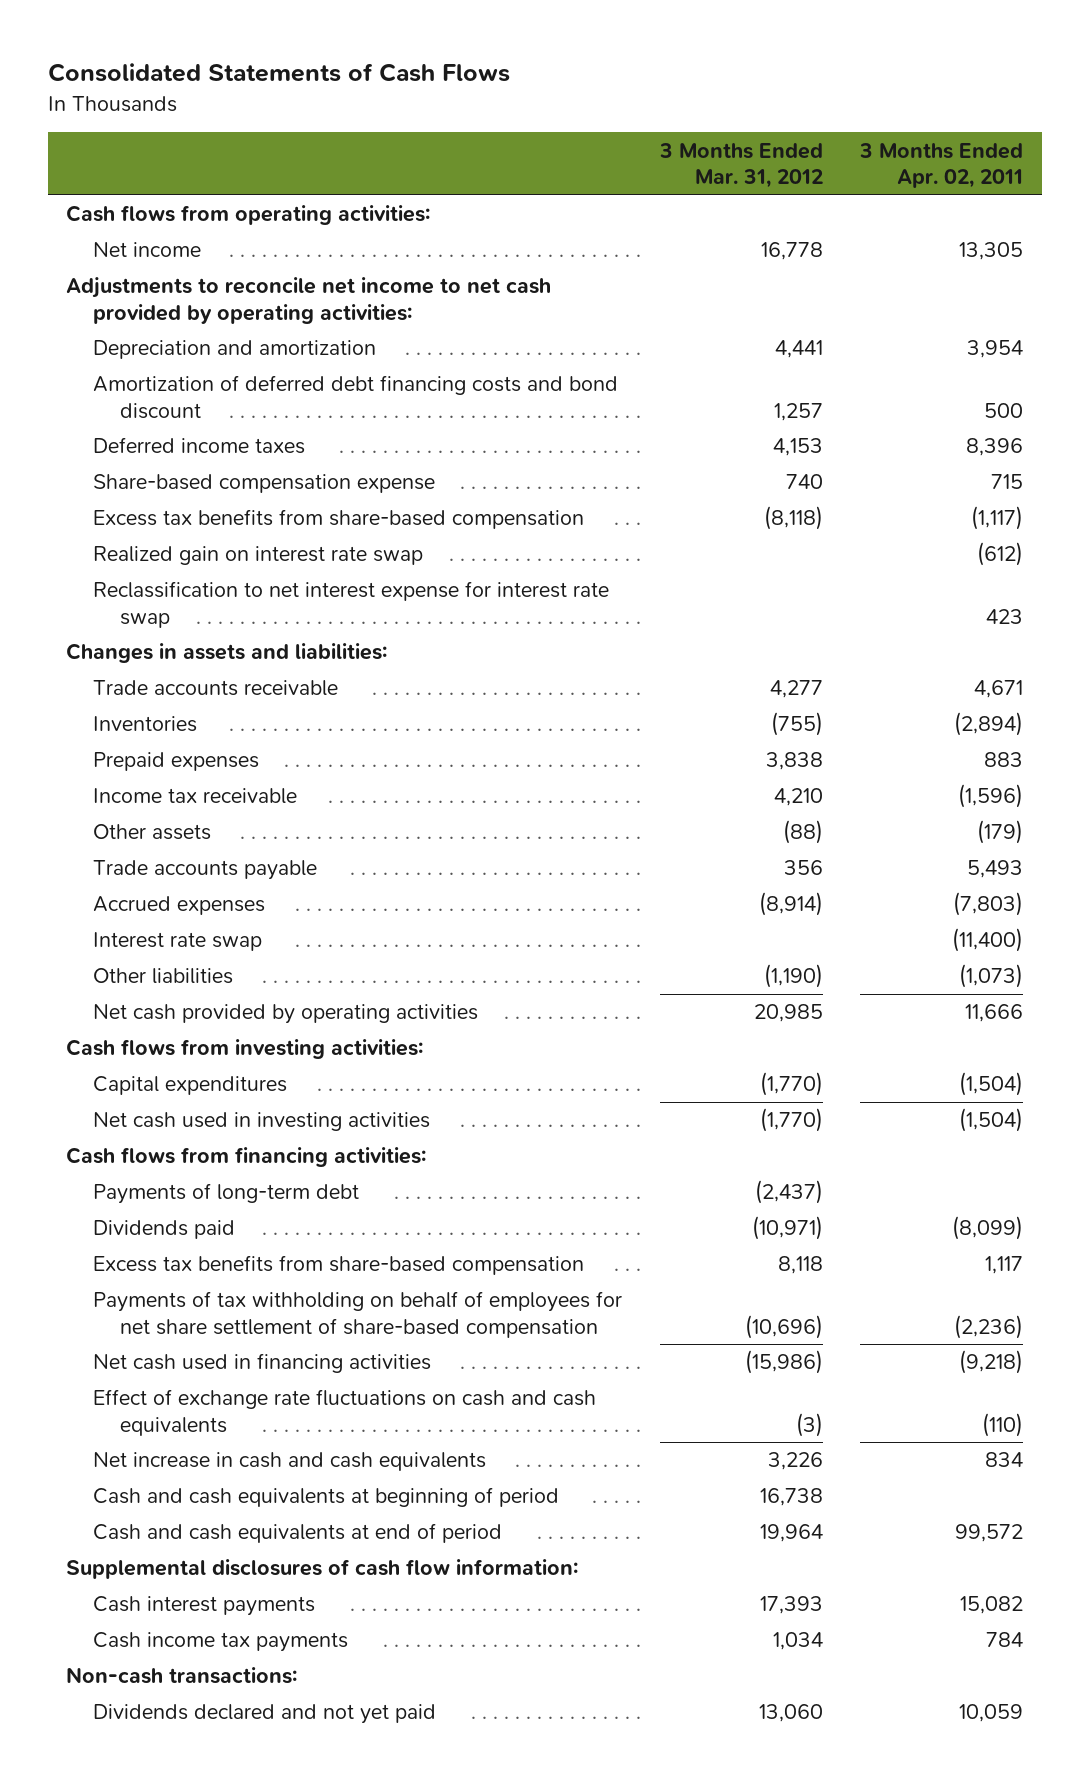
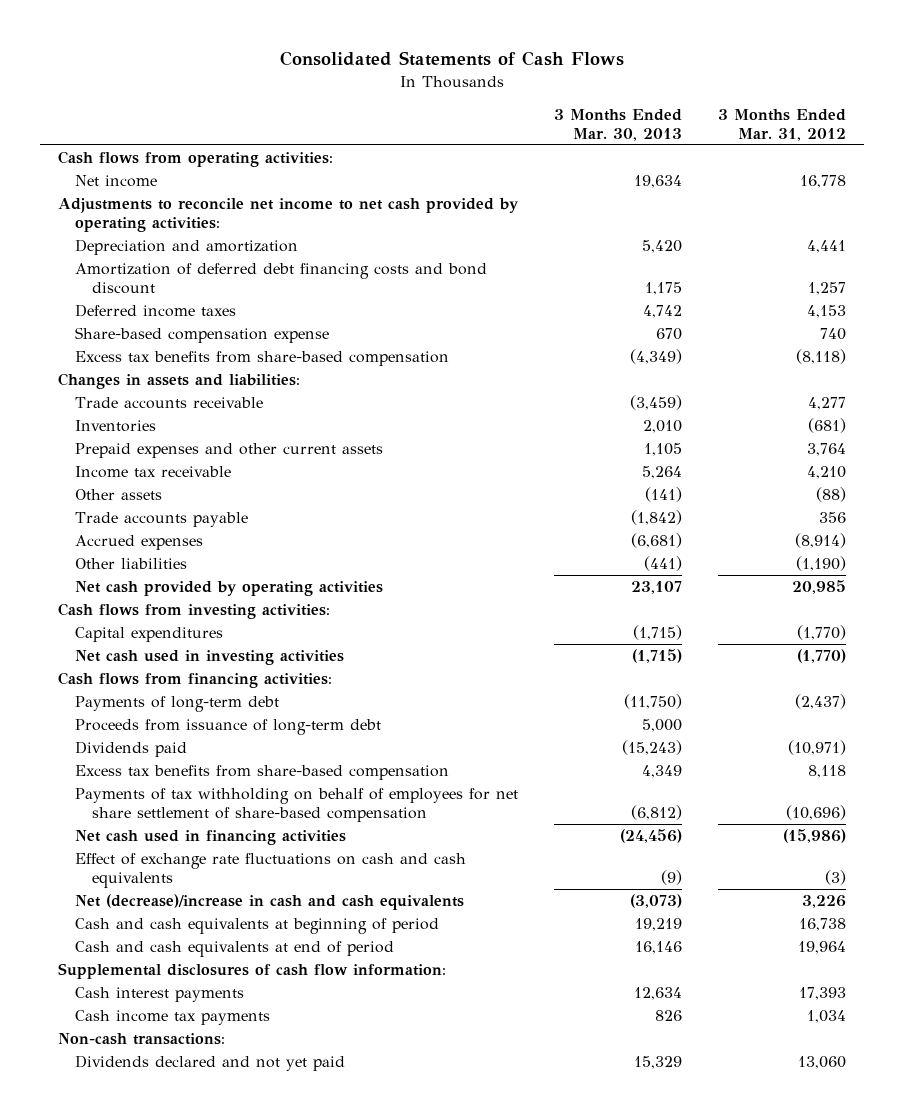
[859,142,1024,189] 3 Months Ended Apr. 02, 2011 -> none
none -> [554,108,683,141] 3 Months Ended Mar. 30, 2013
[93,546,424,566] Realized gain on interest rate swap -> none
[93,581,610,628] Reclassification to net interest expense for interest rate swap -> none
[93,752,260,772] Prepaid expenses -> none
[770,712,823,737] (755) -> [808,418,847,434] (681)
none -> [74,443,383,459] Prepaid expenses and other current assets
[93,932,263,952] Interest rate swap -> none
none -> [74,719,381,736] Proceeds from issuance of long-term debt
[93,1452,487,1472] Net increase in cash and cash equivalents -> [74,894,464,911] Net (decrease)/increase in cash and cash equivalents

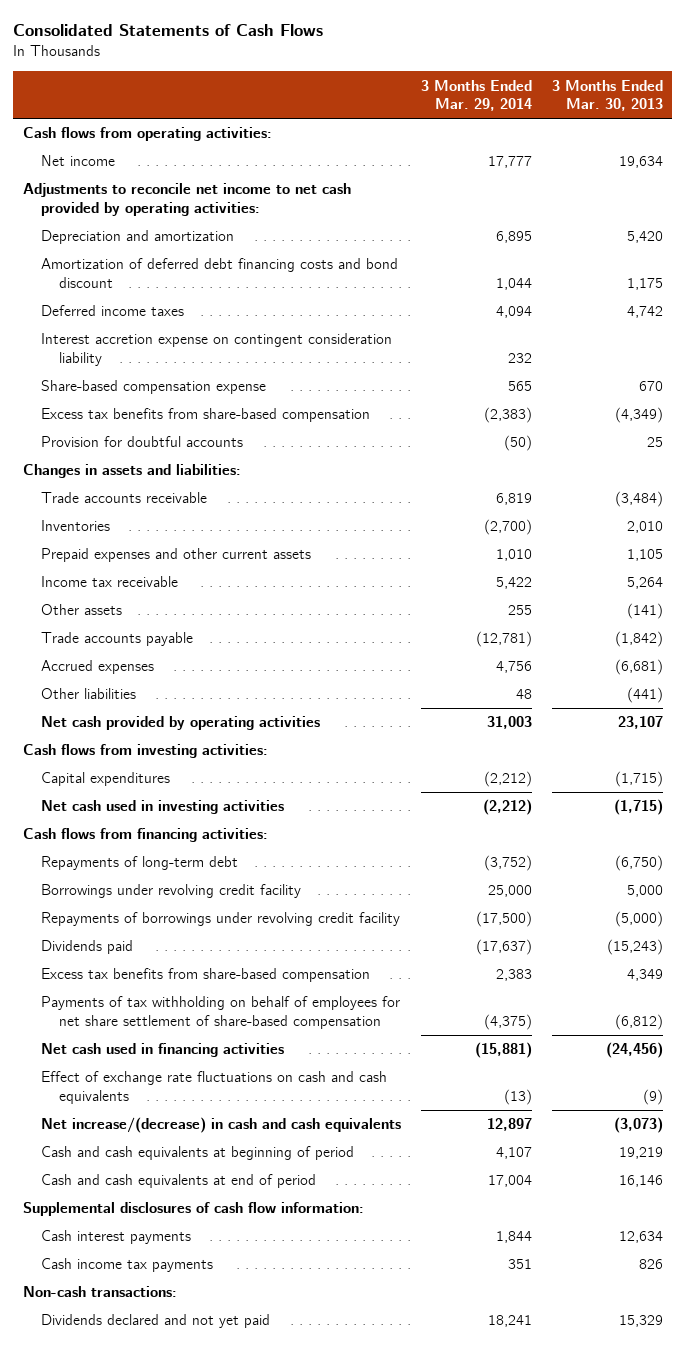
[718,108,847,141] 3 Months Ended Mar. 31, 2012 -> none
none -> [420,79,532,112] 3 Months Ended Mar. 29, 2014
none -> [40,333,392,367] Interest accretion expense on contingent consideration liability
none -> [40,436,243,448] Provision for doubtful accounts
[630,395,683,411] (3,459) -> [614,491,663,508] (3,484)
[74,719,381,736] Proceeds from issuance of long-term debt -> none
[74,696,279,713] Payments of long-term debt -> [40,856,238,871] Repayments of long-term debt
[624,694,683,710] (11,750) -> [614,855,663,872] (6,750)
none -> [40,884,301,899] Borrowings under revolving credit facility
none -> [40,912,400,927] Repayments of borrowings under revolving credit facility
[74,894,464,911] Net (decrease)/increase in cash and cash equivalents -> [40,1117,401,1134] Net increase/(decrease) in cash and cash equivalents

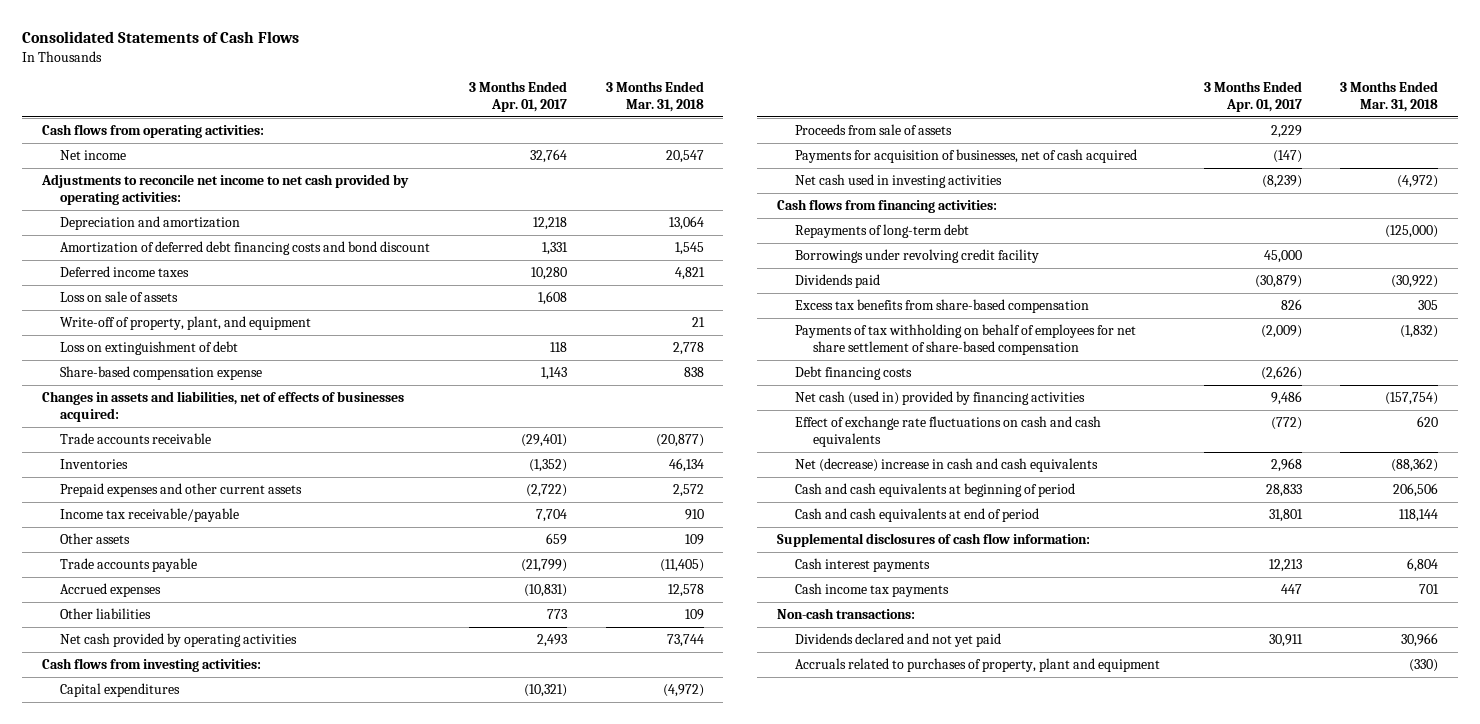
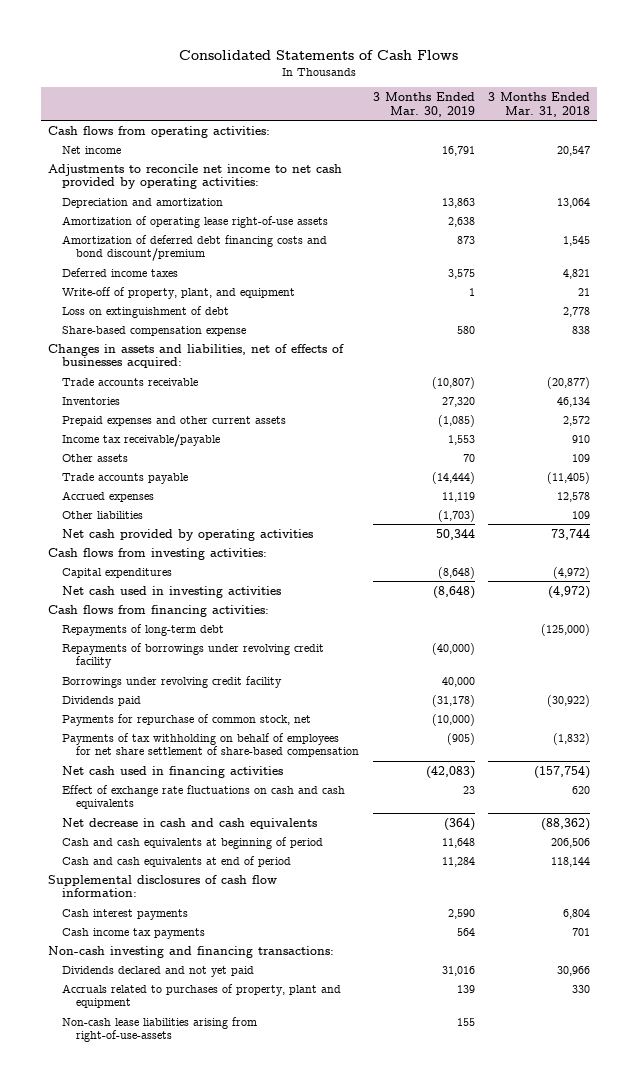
[468,81,567,113] 3 Months Ended Apr. 01, 2017 -> none
none -> [372,91,475,117] 3 Months Ended Mar. 30, 2019
none -> [62,215,329,228] Amortization of operating lease right-of-use assets
[60,241,431,256] Amortization of deferred debt financing costs and bond discount -> [62,234,328,262] Amortization of deferred debt financing costs and bond discount/premium
[60,291,179,303] Loss on sale of assets -> none
[794,124,952,136] Proceeds from sale of assets -> none
[794,149,1137,164] Payments for acquisition of businesses, net of cash acquired -> none
none -> [62,642,325,669] Repayments of borrowings under revolving credit facility
[794,299,1089,314] Excess tax benefits from share-based compensation -> none
none -> [62,713,312,726] Payments for repurchase of common stock, net
[794,366,912,381] Debt financing costs -> none
[794,391,1085,406] Net cash (used in) provided by financing activities -> [62,765,284,778] Net cash used in financing activities
[794,458,1098,473] Net (decrease) increase in cash and cash equivalents -> [62,817,318,829] Net decrease in cash and cash equivalents
[776,608,915,620] Non-cash transactions: -> [48,945,335,958] Non-cash investing and financing transactions:
[1409,659,1439,673] (330) -> [572,984,591,993] 330
none -> [62,1016,258,1043] Non-cash lease liabilities arising from right-of-use-assets

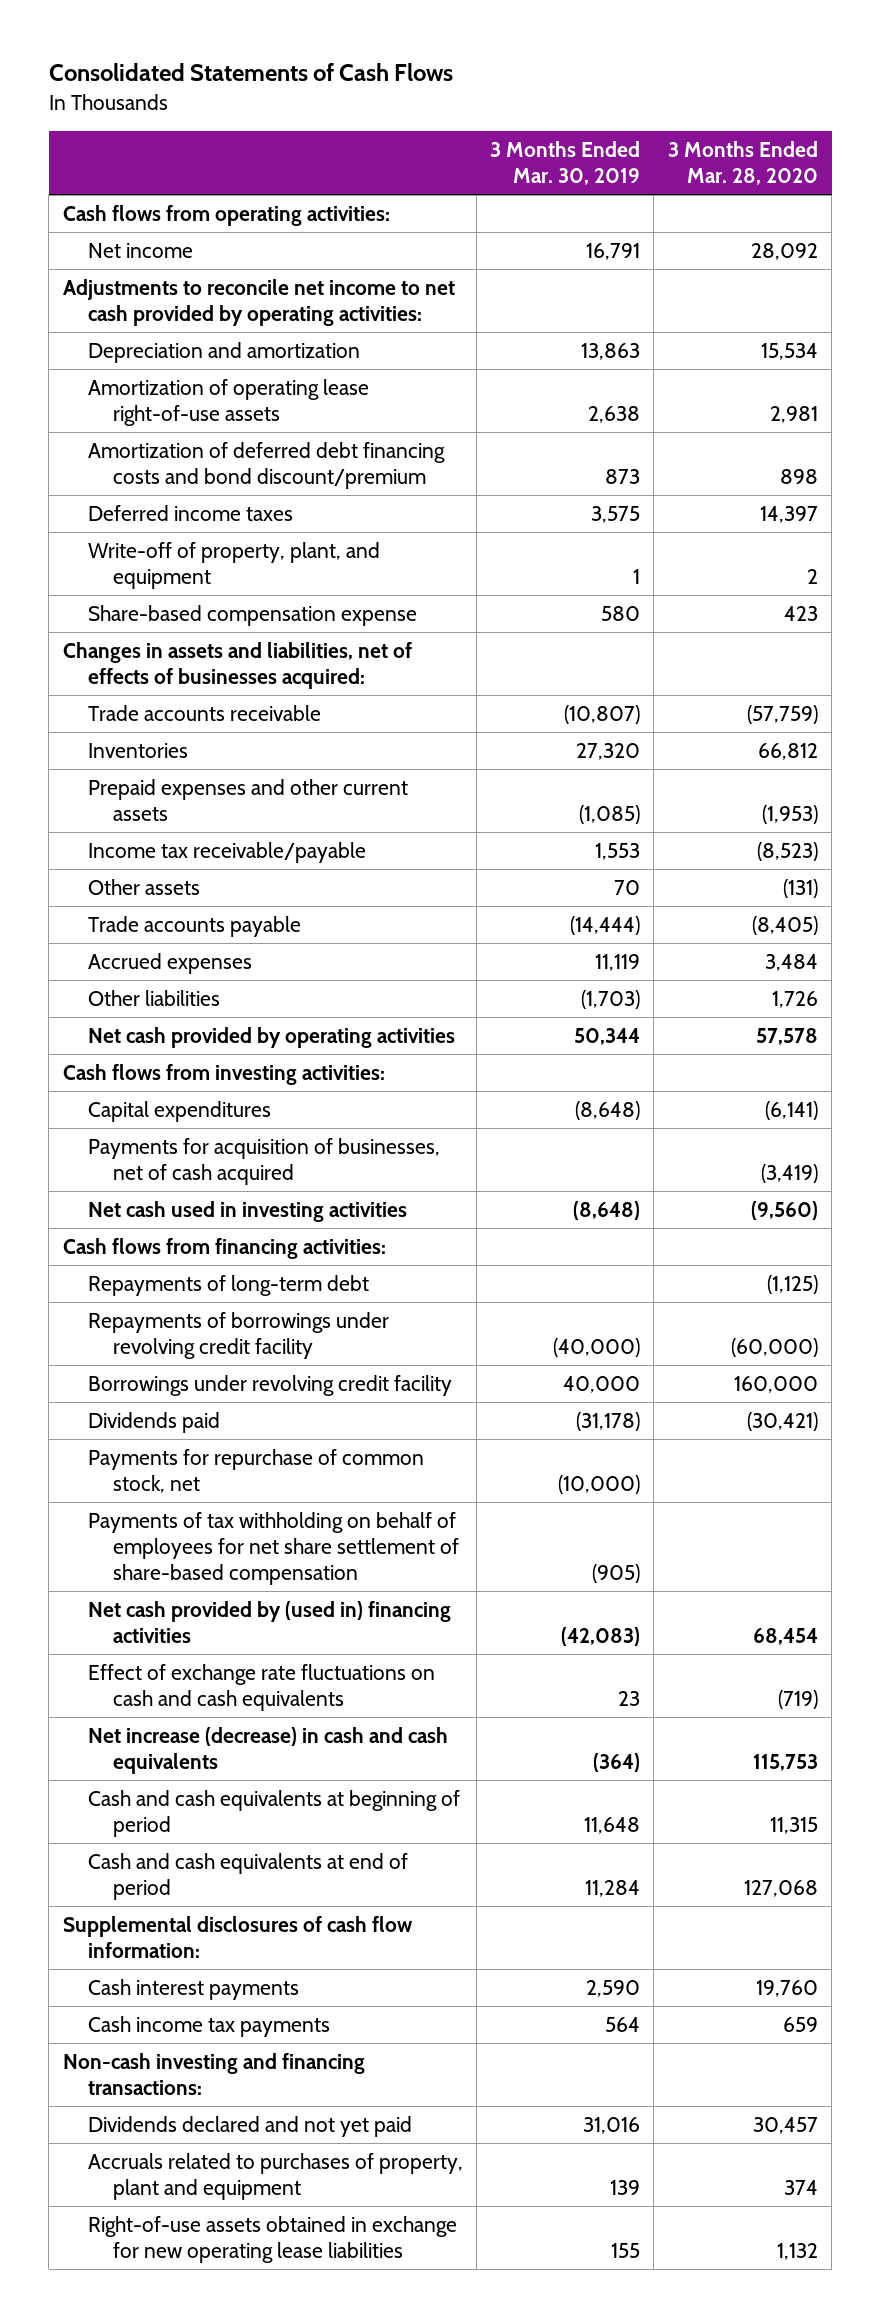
[488,91,591,117] 3 Months Ended Mar. 31, 2018 -> none
none -> [667,141,818,185] 3 Months Ended Mar. 28, 2020
[62,305,230,318] Loss on extinguishment of debt -> none
none -> [87,1138,440,1185] Payments for acquisition of businesses, net of cash acquired
[62,765,284,778] Net cash used in financing activities -> [87,1601,451,1643] Net cash provided by (used in) financing activities
[62,817,318,829] Net decrease in cash and cash equivalents -> [87,1727,448,1774] Net increase (decrease) in cash and cash equivalents
[62,1016,258,1043] Non-cash lease liabilities arising from right-of-use-assets -> [87,2216,457,2263] Right-of-use assets obtained in exchange for new operating lease liabilities

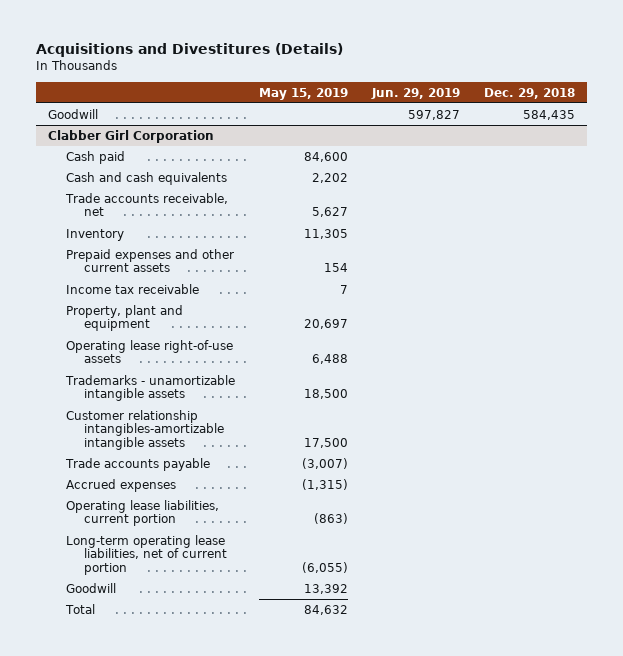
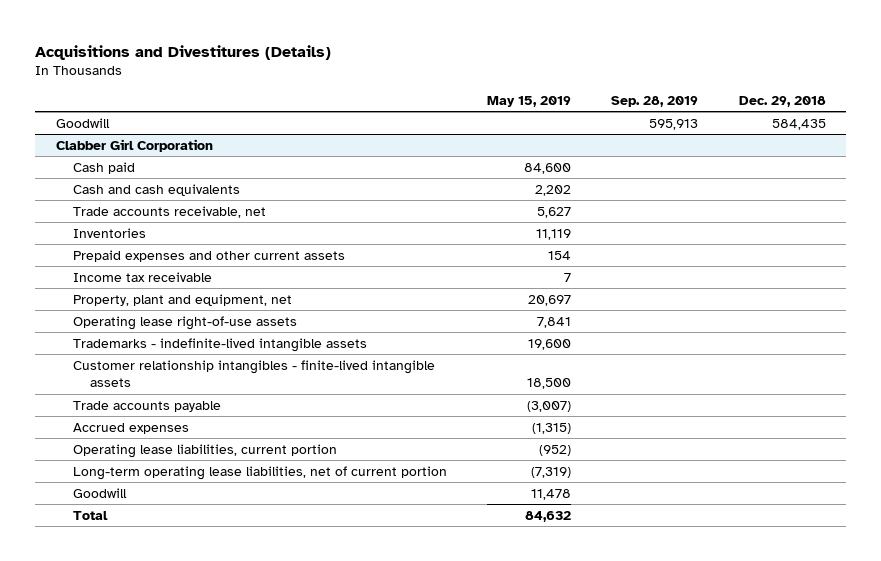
[370,87,460,99] Jun. 29, 2019 -> none
none -> [611,95,699,107] Sep. 28, 2019
[65,228,124,241] Inventory -> none
none -> [72,227,146,238] Inventories
[65,304,183,332] Property, plant and equipment -> [72,293,292,306] Property, plant and equipment, net
[311,354,348,365] 6,488 -> [537,316,572,328] 7,841
[64,374,235,402] Trademarks - unamortizable intangible assets -> [72,337,367,352] Trademarks - indefinite-lived intangible assets
[303,389,348,400] 18,500 -> [528,338,572,350] 19,600
[65,409,224,451] Customer relationship intangibles-amortizable intangible assets -> [72,359,435,388] Customer relationship intangibles - finite-lived intangible assets
[303,438,348,449] 17,500 -> [527,378,572,390] 18,500
[313,513,348,525] (863) -> [539,444,572,456] (952)
[301,562,348,574] (6,055) -> [531,466,572,478] (7,319)
[303,583,348,594] 13,392 -> [531,488,572,500] 11,478

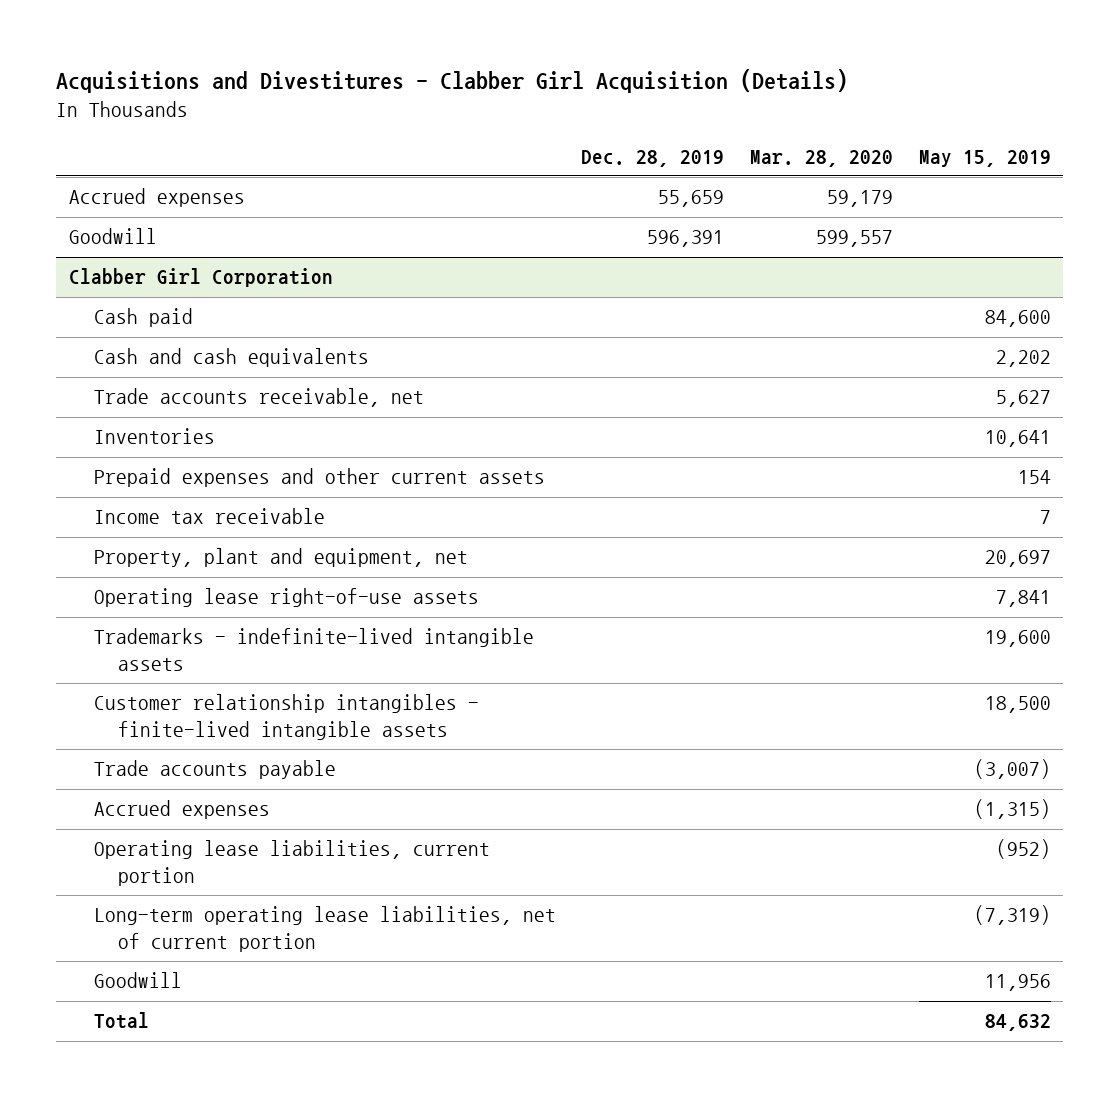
[35,44,332,60] Acquisitions and Divestitures (Details) -> [56,68,849,93] Acquisitions and Divestitures - Clabber Girl Acquisition (Details)
[611,95,699,107] Sep. 28, 2019 -> none
[738,95,826,107] Dec. 29, 2018 -> none
none -> [581,149,725,167] Dec. 28, 2019
none -> [749,149,893,167] Mar. 28, 2020
none -> [68,188,245,208] Accrued expenses
[536,228,572,240] 11,119 -> [984,430,1051,448] 10,641
[531,488,572,500] 11,478 -> [984,974,1051,992] 11,956

